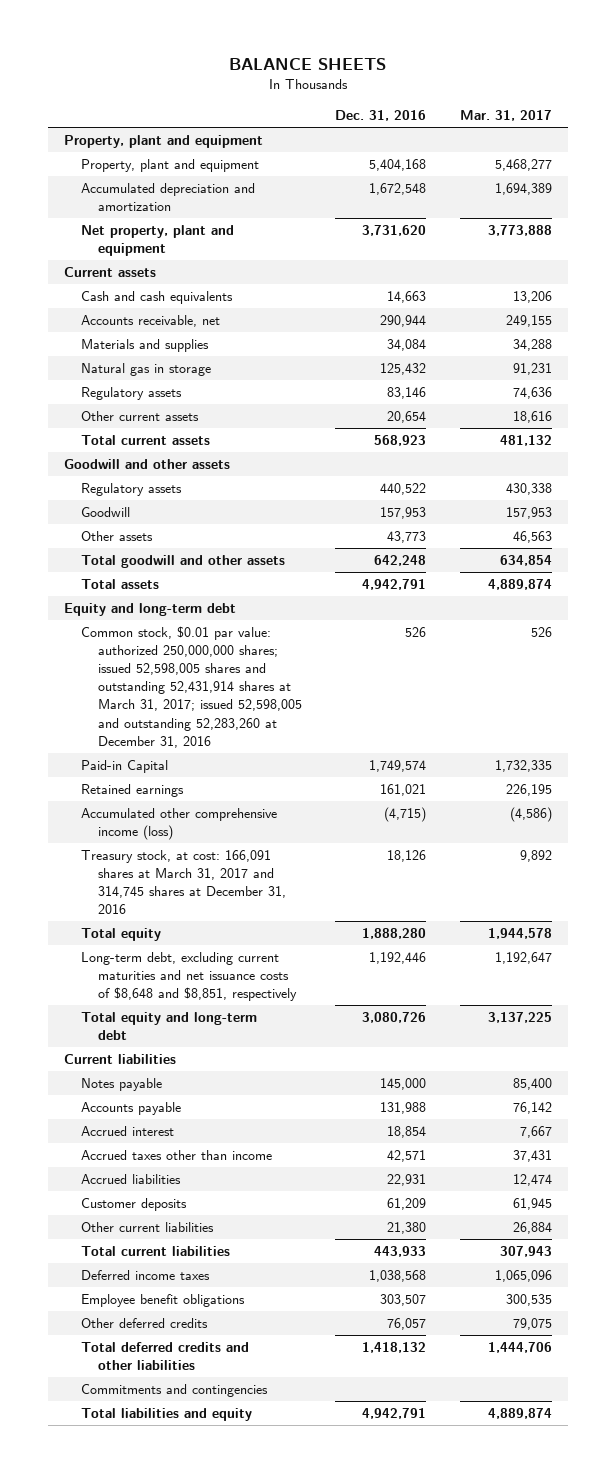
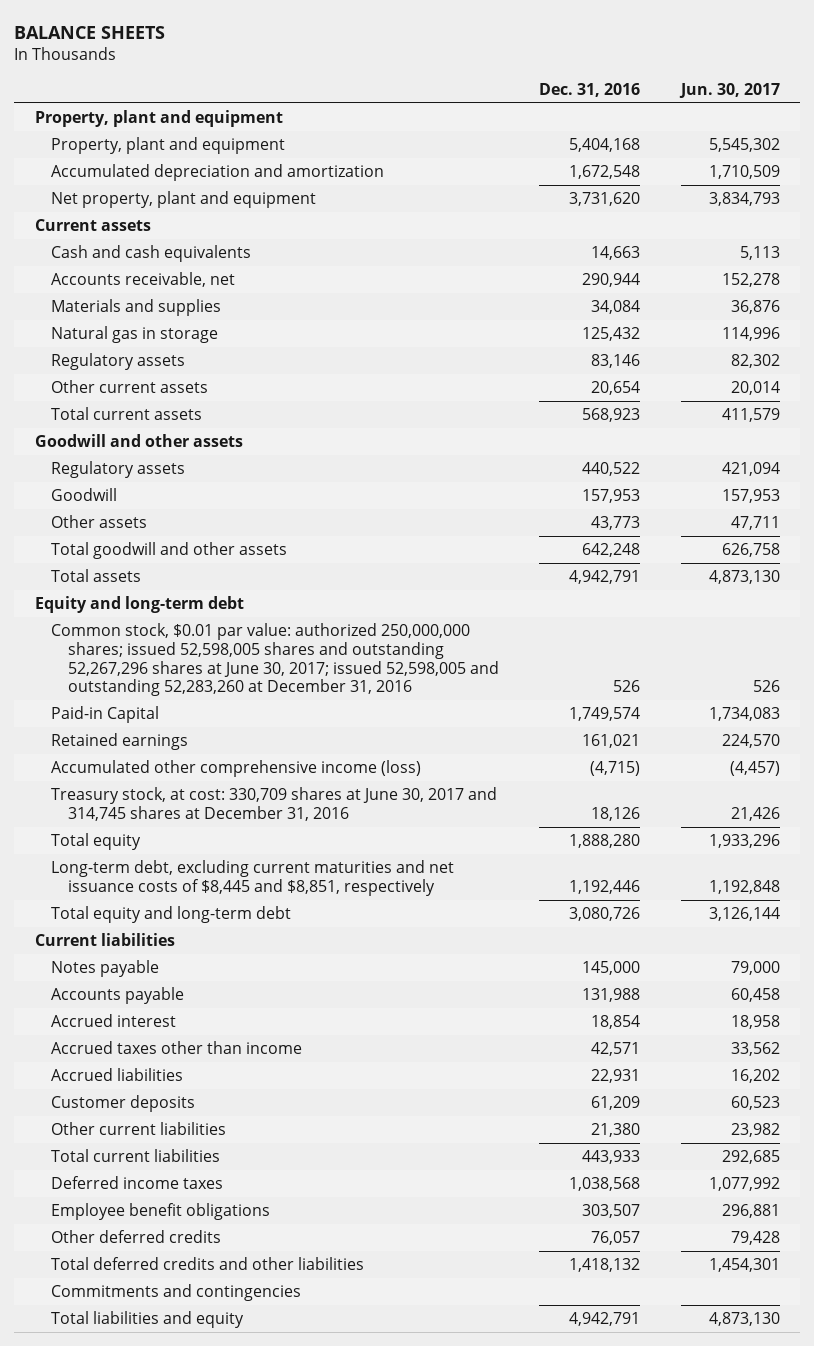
[459,110,552,122] Mar. 31, 2017 -> none
none -> [678,82,780,98] Jun. 30, 2017
[81,625,303,748] Common stock, $0.01 par value: authorized 250,000,000 shares; issued 52,598,005 shares and outstanding 52,431,914 shares at March 31, 2017; issued 52,598,005 and outstanding 52,283,260 at December 31, 2016 -> [51,623,499,697] Common stock, $0.01 par value: authorized 250,000,000 shares; issued 52,598,005 shares and outstanding 52,267,296 shares at June 30, 2017; issued 52,598,005 and outstanding 52,283,260 at December 31, 2016
[81,849,287,915] Treasury stock, at cost: 166,091 shares at March 31, 2017 and 314,745 shares at December 31, 2016 -> [51,787,498,821] Treasury stock, at cost: 330,709 shares at June 30, 2017 and 314,745 shares at December 31, 2016
[81,951,298,1002] Long-term debt, excluding current maturities and net issuance costs of $8,648 and $8,851, respectively -> [51,860,455,896] Long-term debt, excluding current maturities and net issuance costs of $8,445 and $8,851, respectively

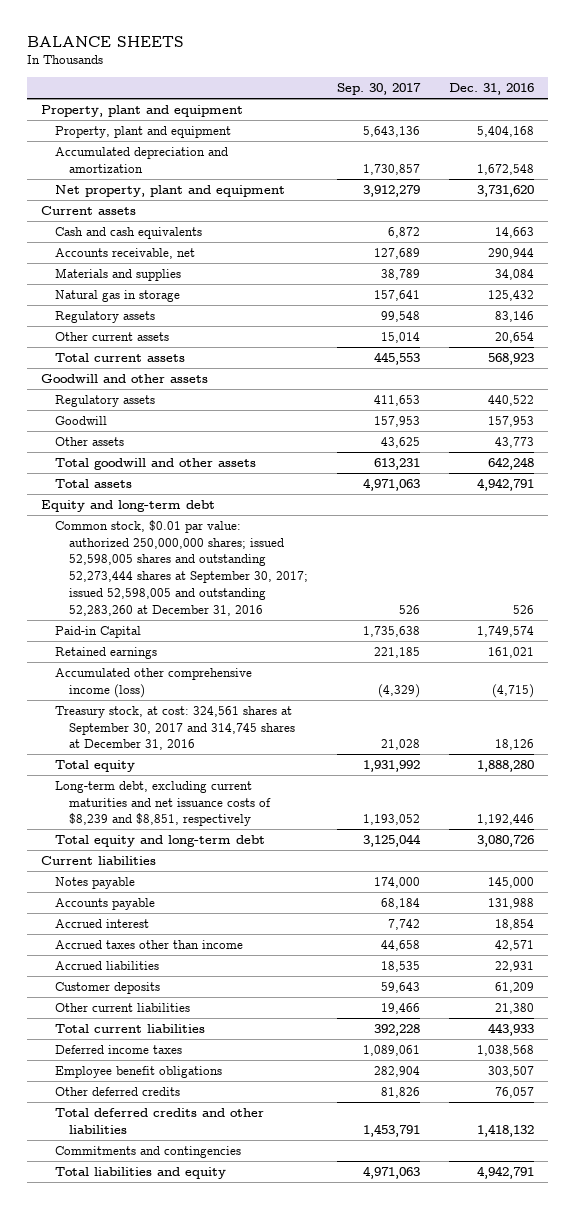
[678,82,780,98] Jun. 30, 2017 -> none
none -> [336,83,421,96] Sep. 30, 2017
[51,623,499,697] Common stock, $0.01 par value: authorized 250,000,000 shares; issued 52,598,005 shares and outstanding 52,267,296 shares at June 30, 2017; issued 52,598,005 and outstanding 52,283,260 at December 31, 2016 -> [55,519,309,616] Common stock, $0.01 par value: authorized 250,000,000 shares; issued 52,598,005 shares and outstanding 52,273,444 shares at September 30, 2017; issued 52,598,005 and outstanding 52,283,260 at December 31, 2016
[51,787,498,821] Treasury stock, at cost: 330,709 shares at June 30, 2017 and 314,745 shares at December 31, 2016 -> [55,705,296,751] Treasury stock, at cost: 324,561 shares at September 30, 2017 and 314,745 shares at December 31, 2016
[51,860,455,896] Long-term debt, excluding current maturities and net issuance costs of $8,445 and $8,851, respectively -> [55,780,272,827] Long-term debt, excluding current maturities and net issuance costs of $8,239 and $8,851, respectively

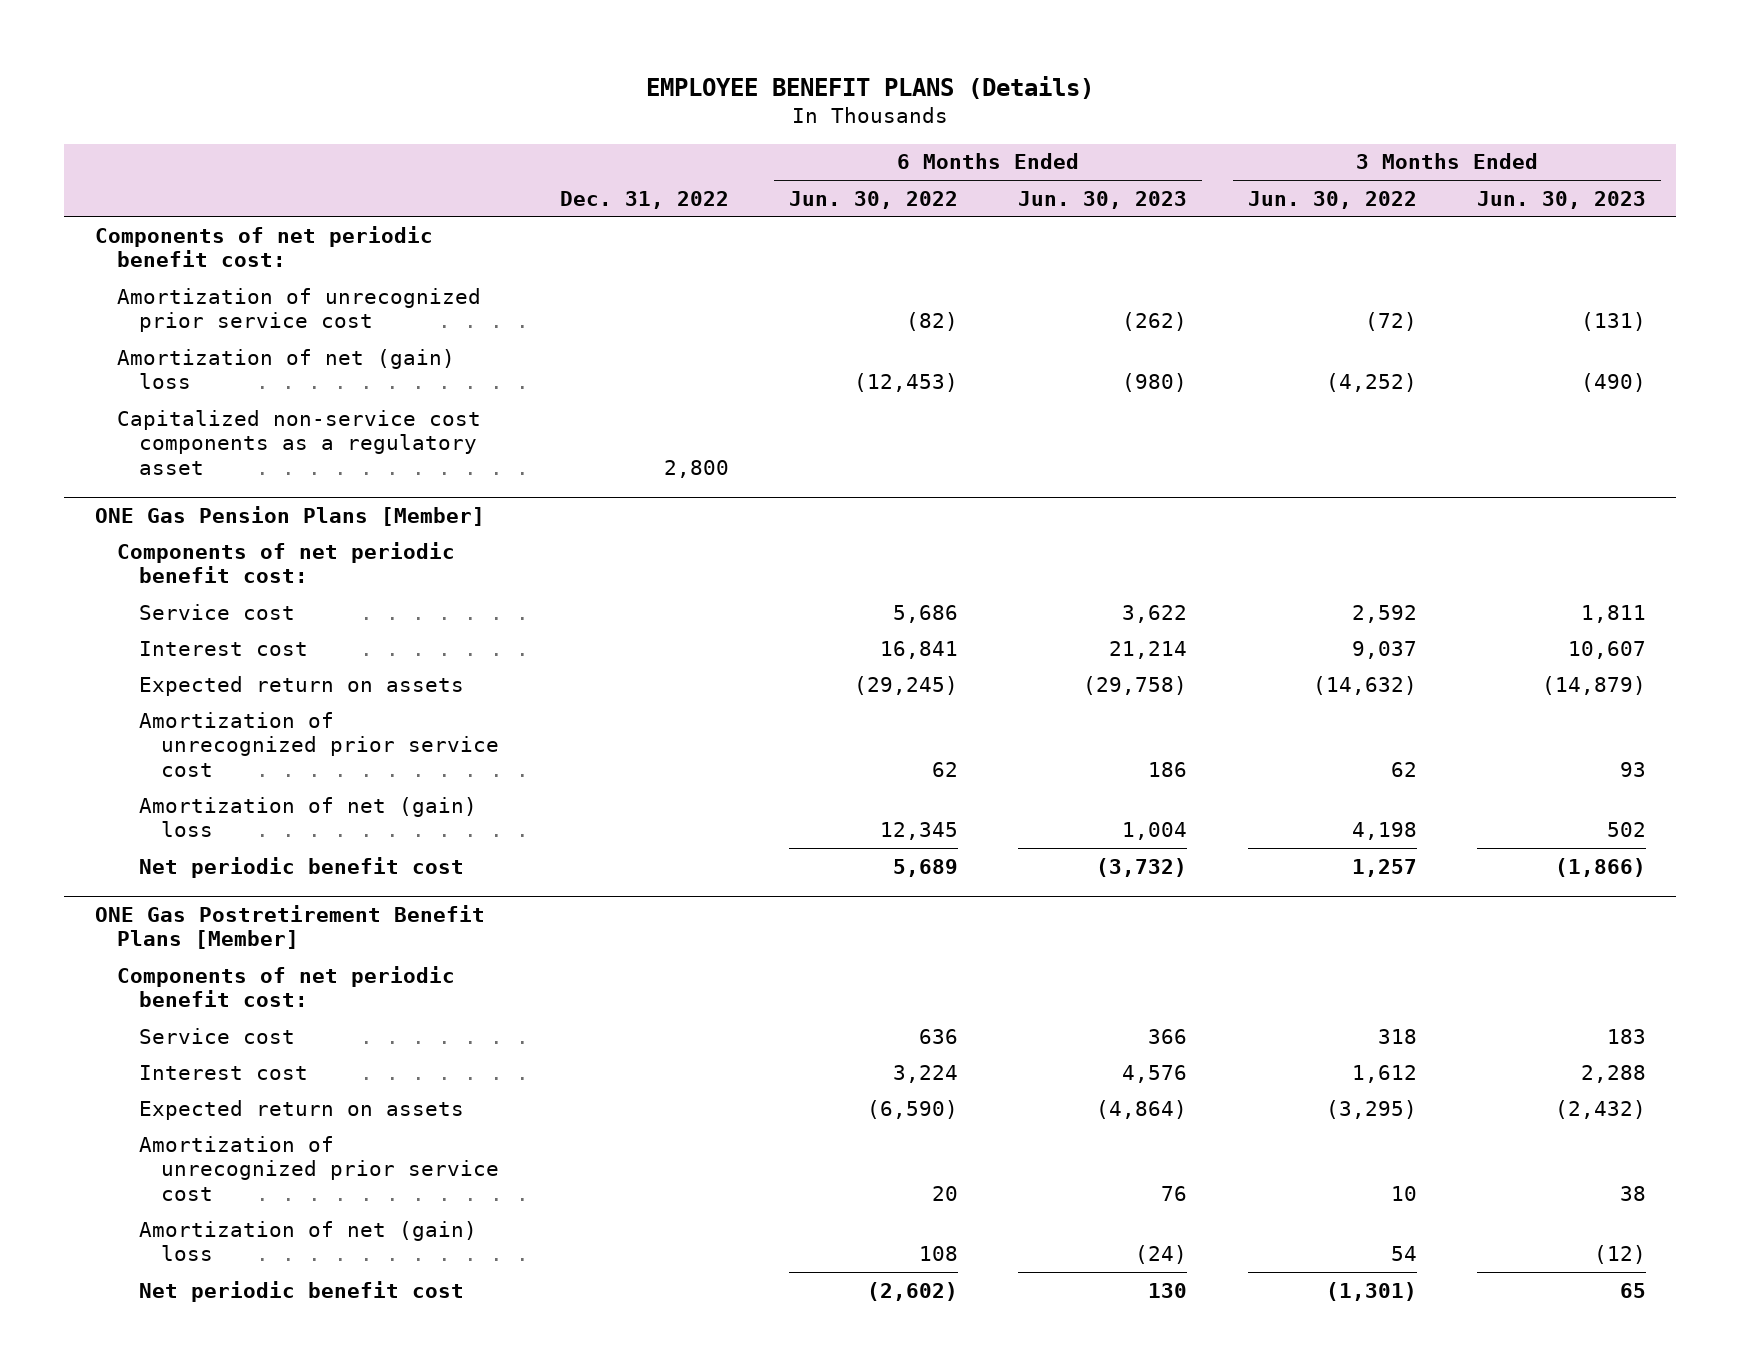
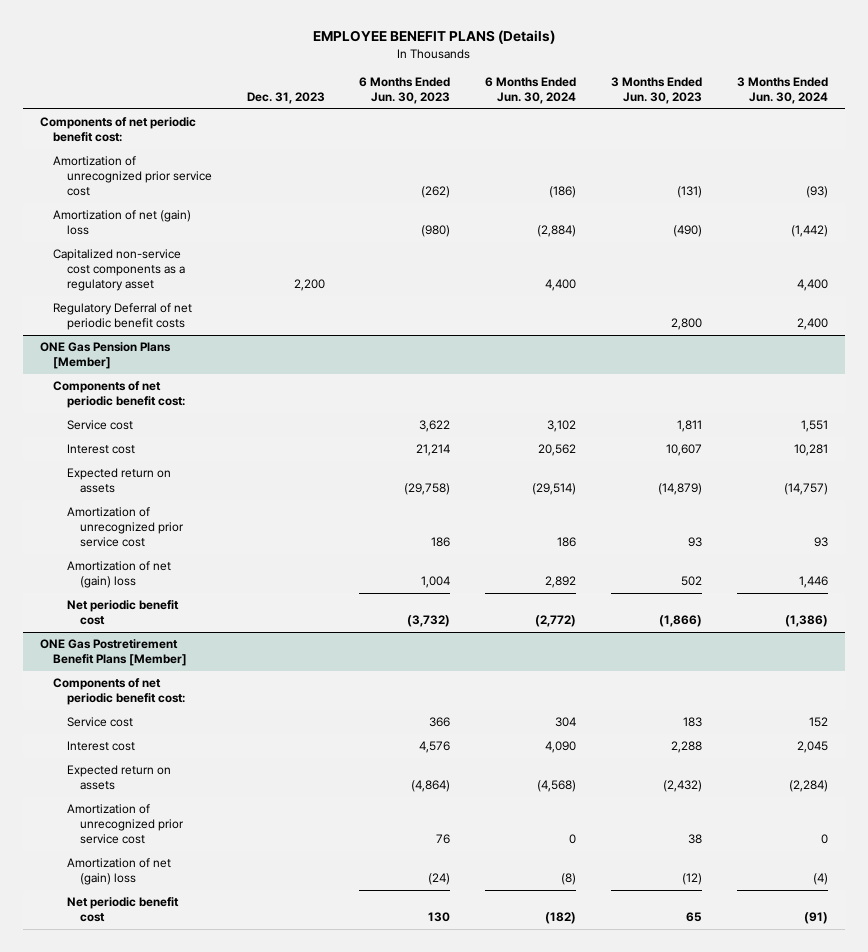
[559,190,729,209] Dec. 31, 2022 -> none
[788,190,958,209] Jun. 30, 2022 -> none
[1247,190,1417,209] Jun. 30, 2022 -> none
none -> [246,92,325,105] Dec. 31, 2023
none -> [485,77,577,105] 6 Months Ended Jun. 30, 2024
none -> [737,77,829,105] 3 Months Ended Jun. 30, 2024
none -> [53,303,193,331] Regulatory Deferral of net periodic benefit costs

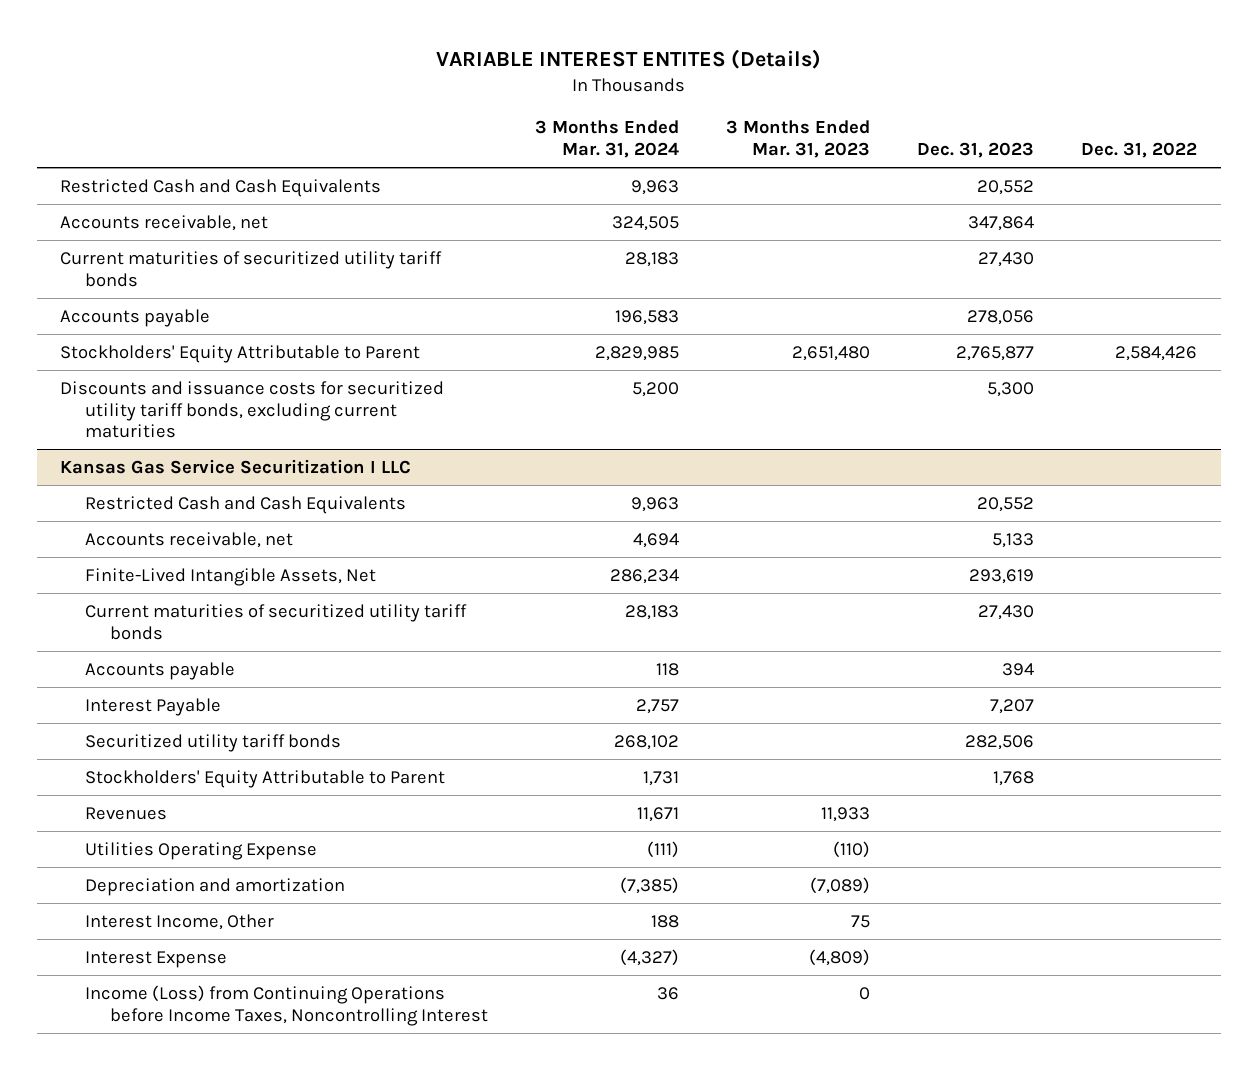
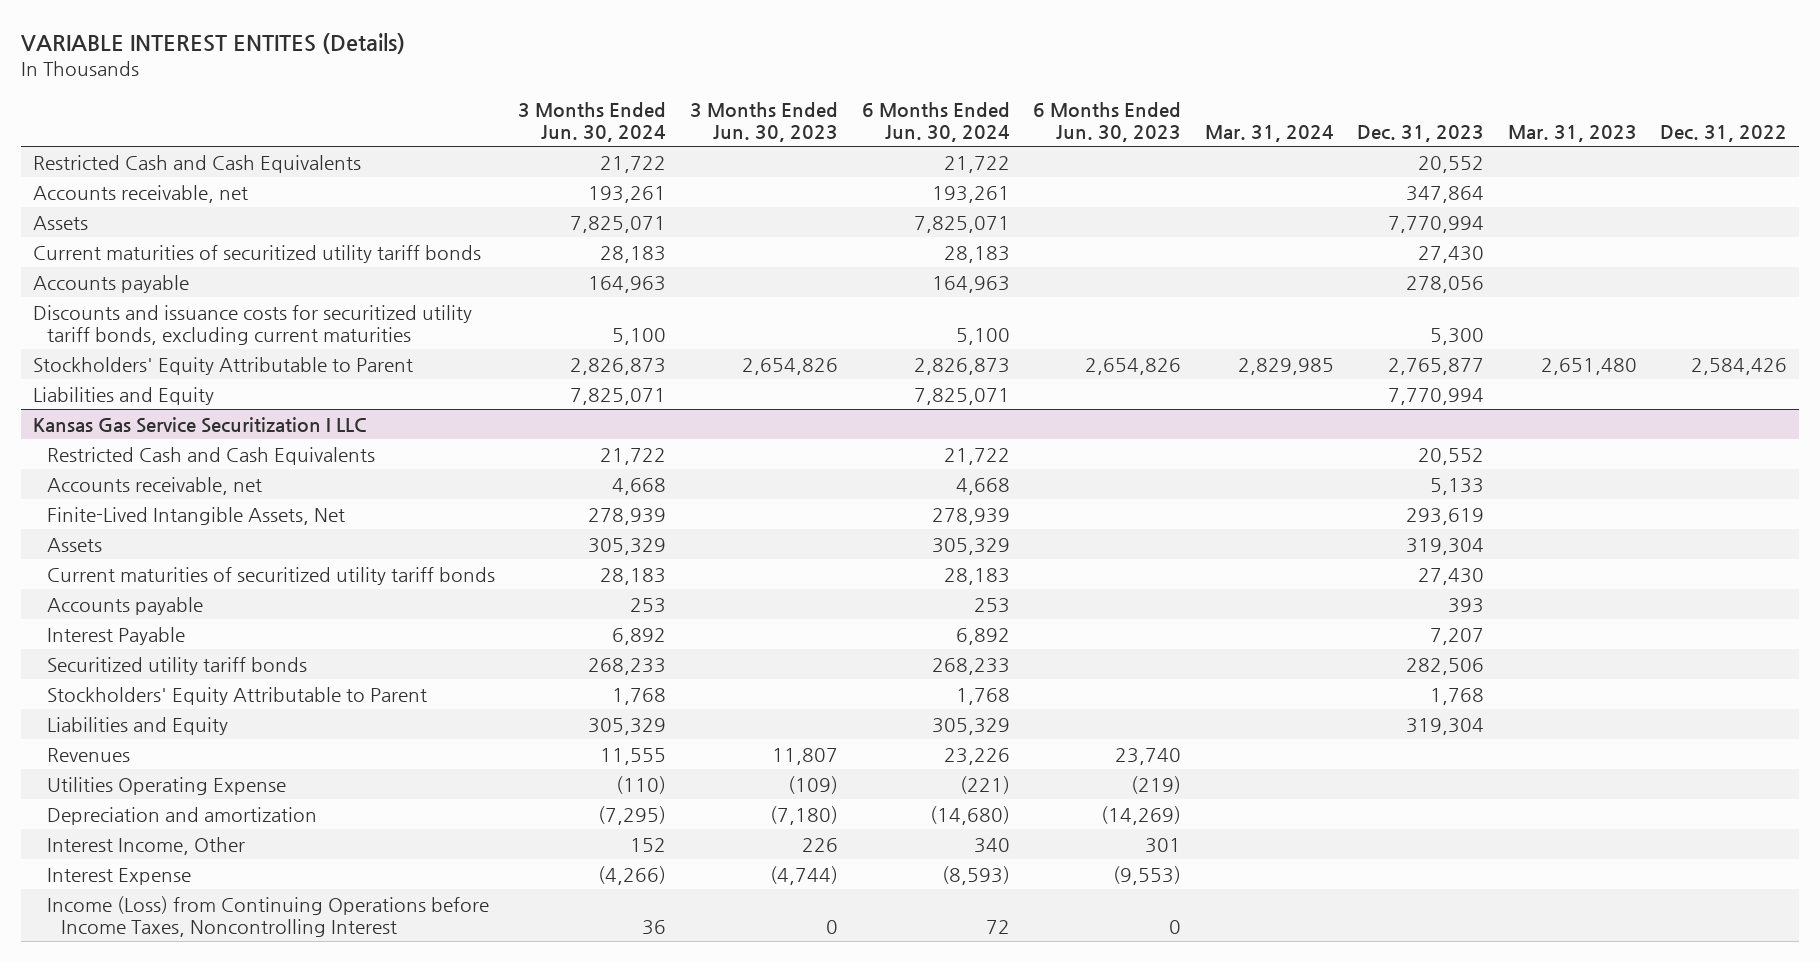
[535,120,680,159] 3 Months Ended Mar. 31, 2024 -> none
[726,120,871,159] 3 Months Ended Mar. 31, 2023 -> none
none -> [518,101,667,142] 3 Months Ended Jun. 30, 2024
none -> [689,101,838,142] 3 Months Ended Jun. 30, 2023
none -> [861,101,1010,142] 6 Months Ended Jun. 30, 2024
none -> [1033,101,1182,142] 6 Months Ended Jun. 30, 2023
none -> [1204,124,1334,142] Mar. 31, 2024
none -> [1507,124,1637,142] Mar. 31, 2023
none -> [32,215,88,230] Assets
[60,344,421,363] Stockholders' Equity Attributable to Parent -> [32,356,413,375] Stockholders' Equity Attributable to Parent
none -> [32,386,214,405] Liabilities and Equity
none -> [46,537,102,552] Assets
[1002,662,1035,676] 394 -> [1448,597,1485,613] 393
none -> [46,716,228,735] Liabilities and Equity

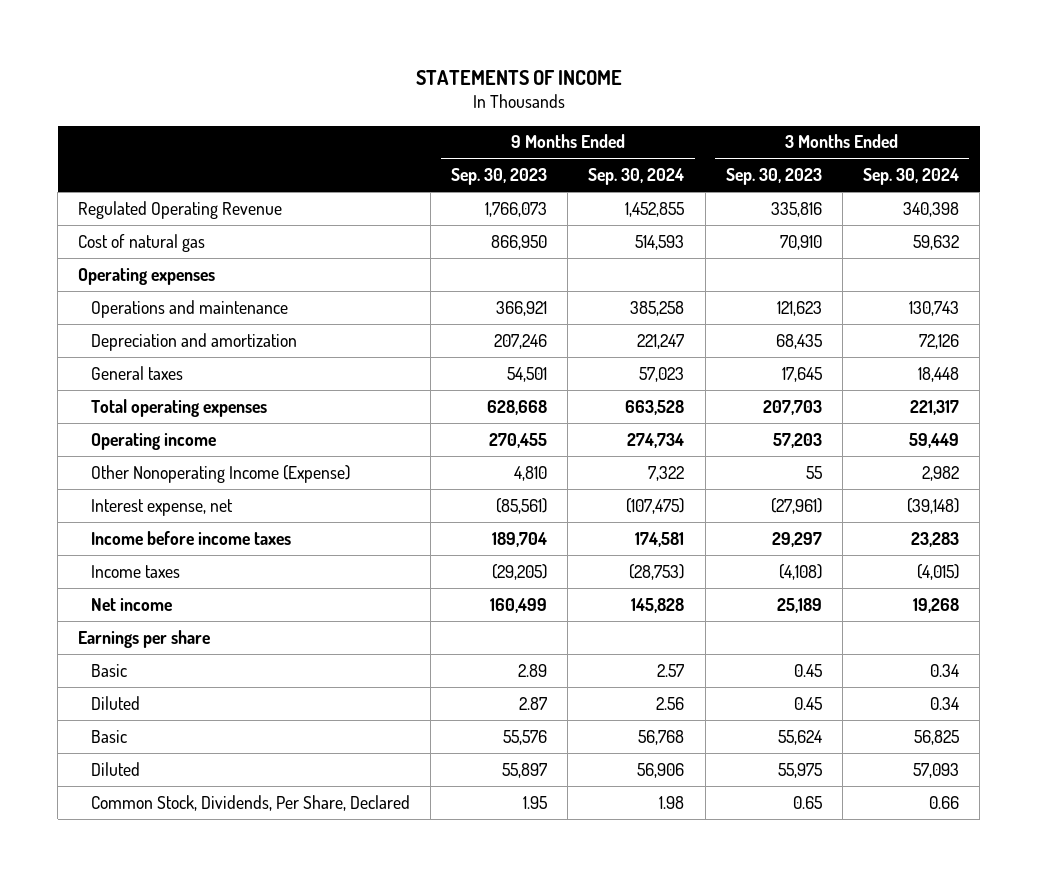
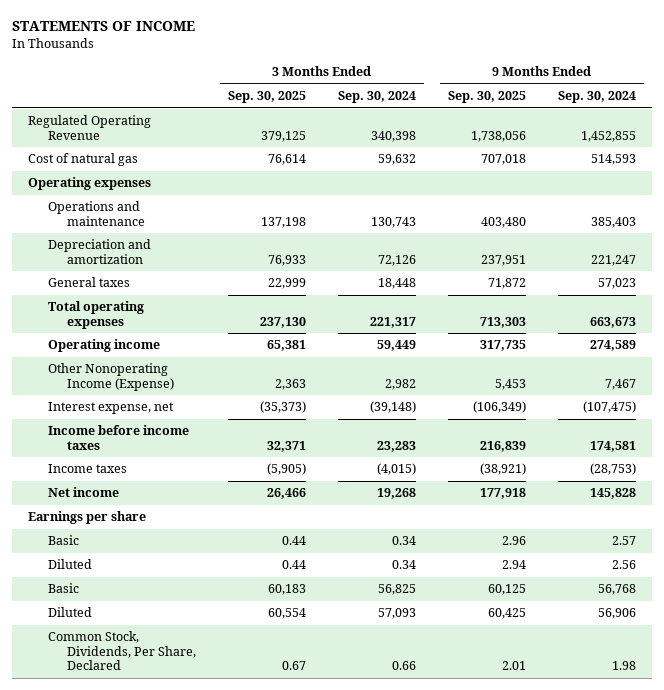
[451,168,548,186] Sep. 30, 2023 -> none
[725,168,822,186] Sep. 30, 2023 -> none
none -> [228,91,307,104] Sep. 30, 2025
none -> [448,91,527,104] Sep. 30, 2025
[630,300,685,316] 385,258 -> [590,216,636,228] 385,403
[625,399,685,415] 663,528 -> [589,316,636,328] 663,673
[627,432,685,448] 274,734 -> [589,340,636,352] 274,589
[648,465,685,481] 7,322 -> [604,378,636,390] 7,467

